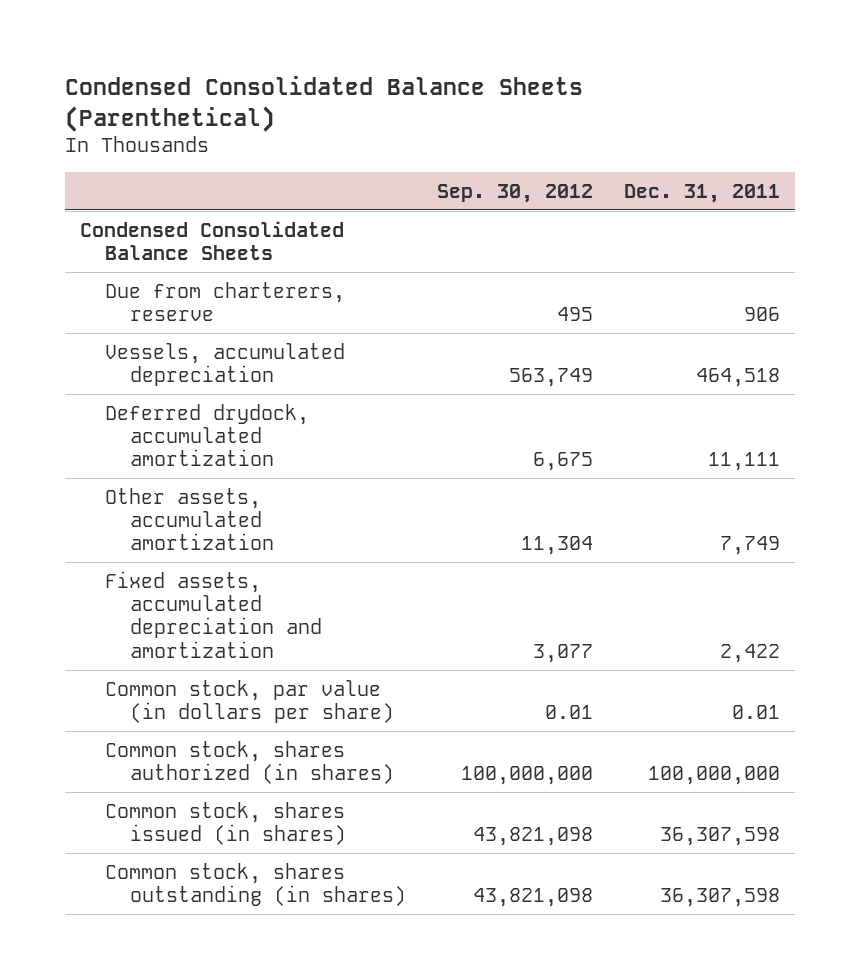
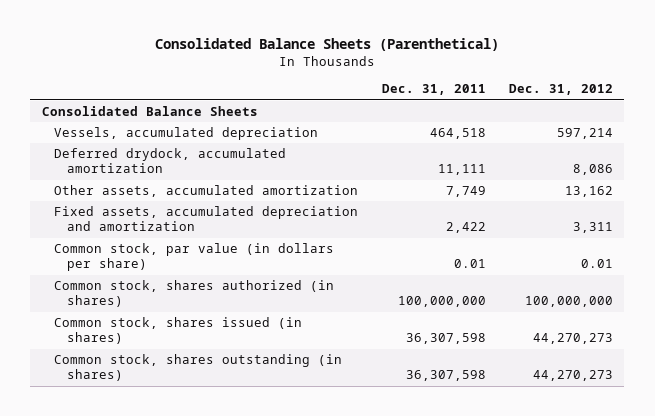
[64,76,583,132] Condensed Consolidated Balance Sheets (Parenthetical) -> [155,38,500,52] Consolidated Balance Sheets (Parenthetical)
[436,183,593,203] Sep. 30, 2012 -> none
none -> [508,84,613,96] Dec. 31, 2012
[104,281,345,322] Due from charterers, reserve -> none
[80,220,345,261] Condensed Consolidated Balance Sheets -> [41,106,258,117] Consolidated Balance Sheets

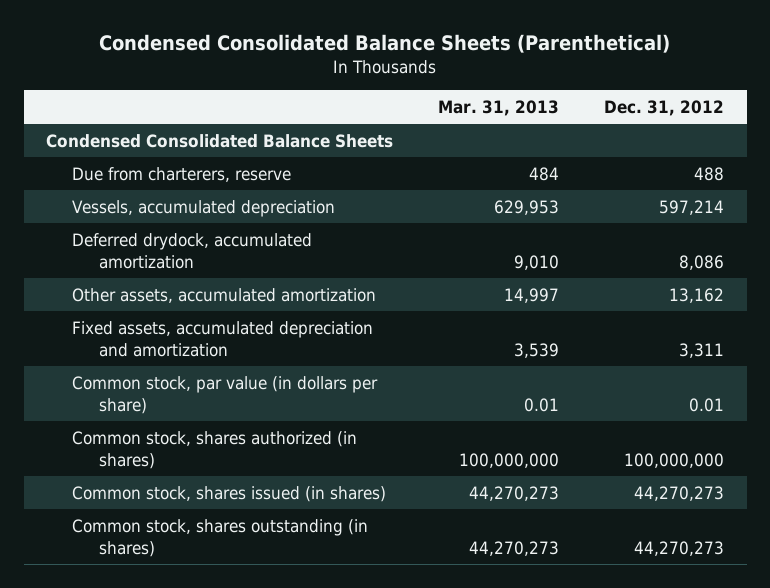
[155,38,500,52] Consolidated Balance Sheets (Parenthetical) -> [99,33,671,53] Condensed Consolidated Balance Sheets (Parenthetical)
[381,84,486,96] Dec. 31, 2011 -> none
none -> [438,99,560,116] Mar. 31, 2013
[41,106,258,117] Consolidated Balance Sheets -> [46,133,394,148] Condensed Consolidated Balance Sheets
none -> [72,166,292,182] Due from charterers, reserve

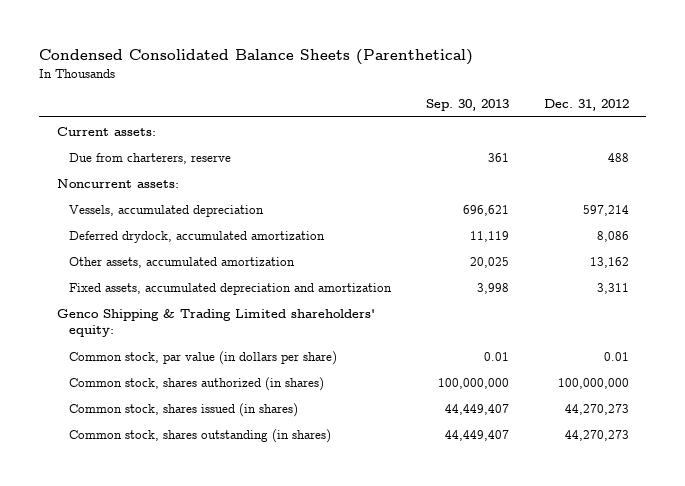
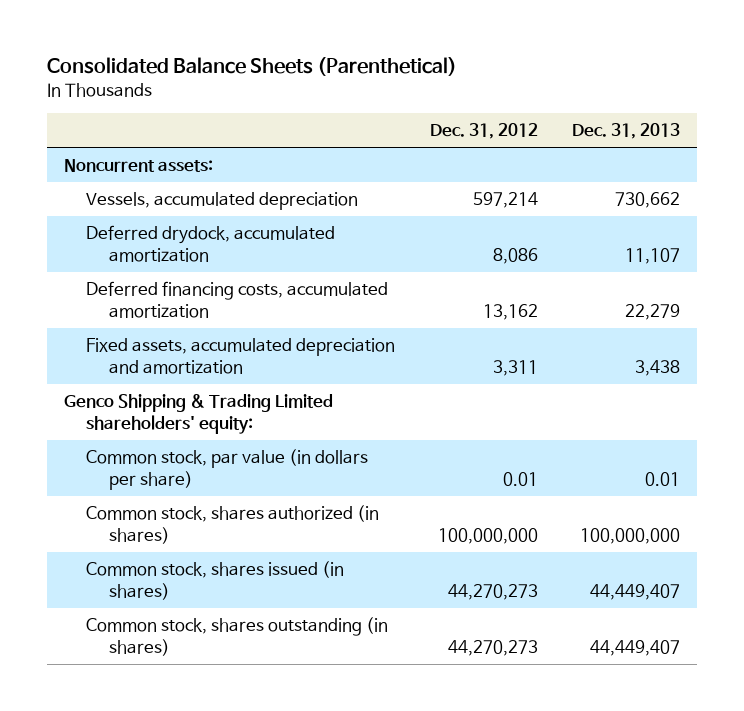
[39,48,474,65] Condensed Consolidated Balance Sheets (Parenthetical) -> [46,57,457,77] Consolidated Balance Sheets (Parenthetical)
[425,99,509,112] Sep. 30, 2013 -> none
none -> [571,123,680,140] Dec. 31, 2013
[56,126,156,136] Current assets: -> none
[68,152,231,164] Due from charterers, reserve -> none
[68,256,295,268] Other assets, accumulated amortization -> [86,281,389,318] Deferred financing costs, accumulated amortization

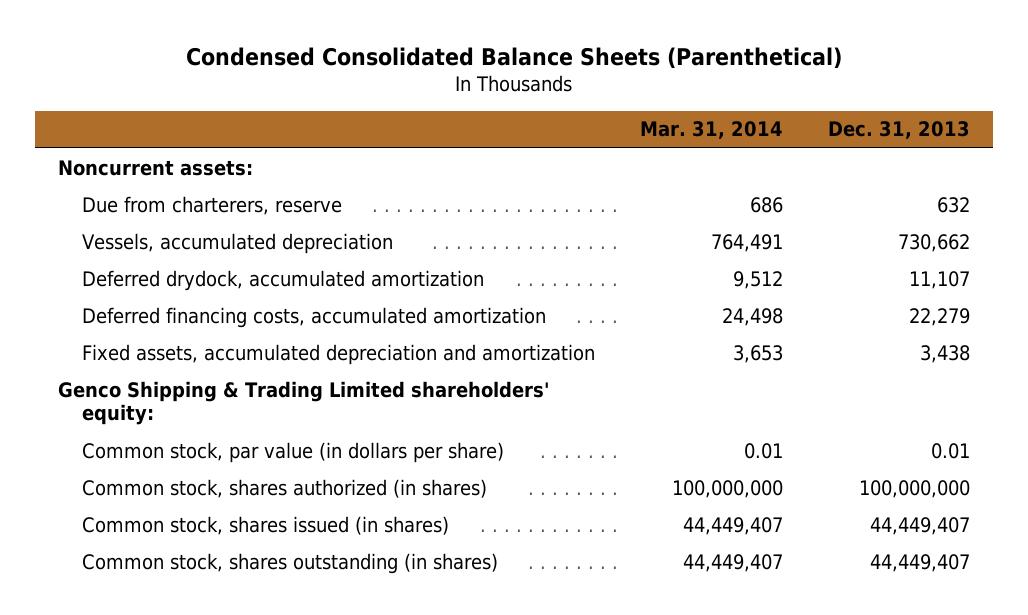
[46,57,457,77] Consolidated Balance Sheets (Parenthetical) -> [185,47,842,70] Condensed Consolidated Balance Sheets (Parenthetical)
[429,123,538,140] Dec. 31, 2012 -> none
none -> [640,121,784,140] Mar. 31, 2014
none -> [82,195,343,215] Due from charterers, reserve

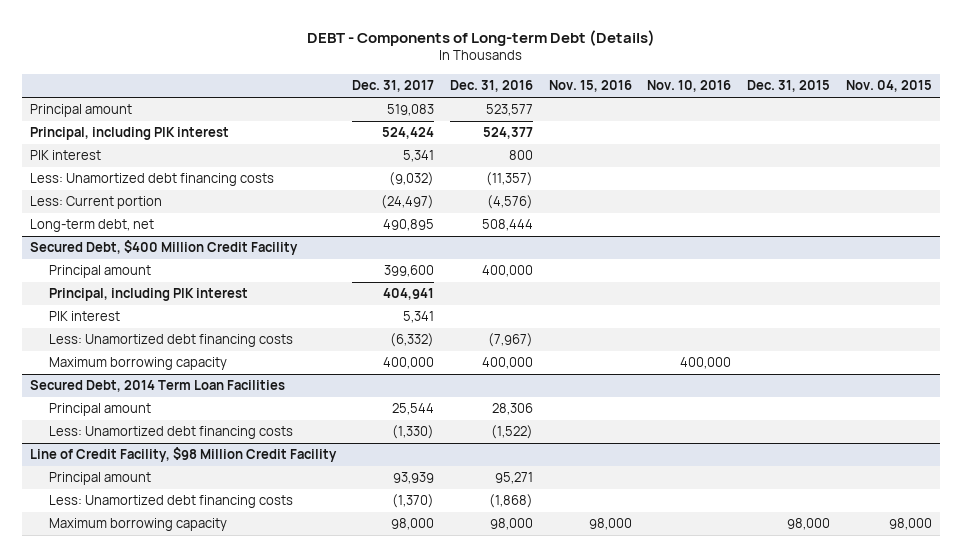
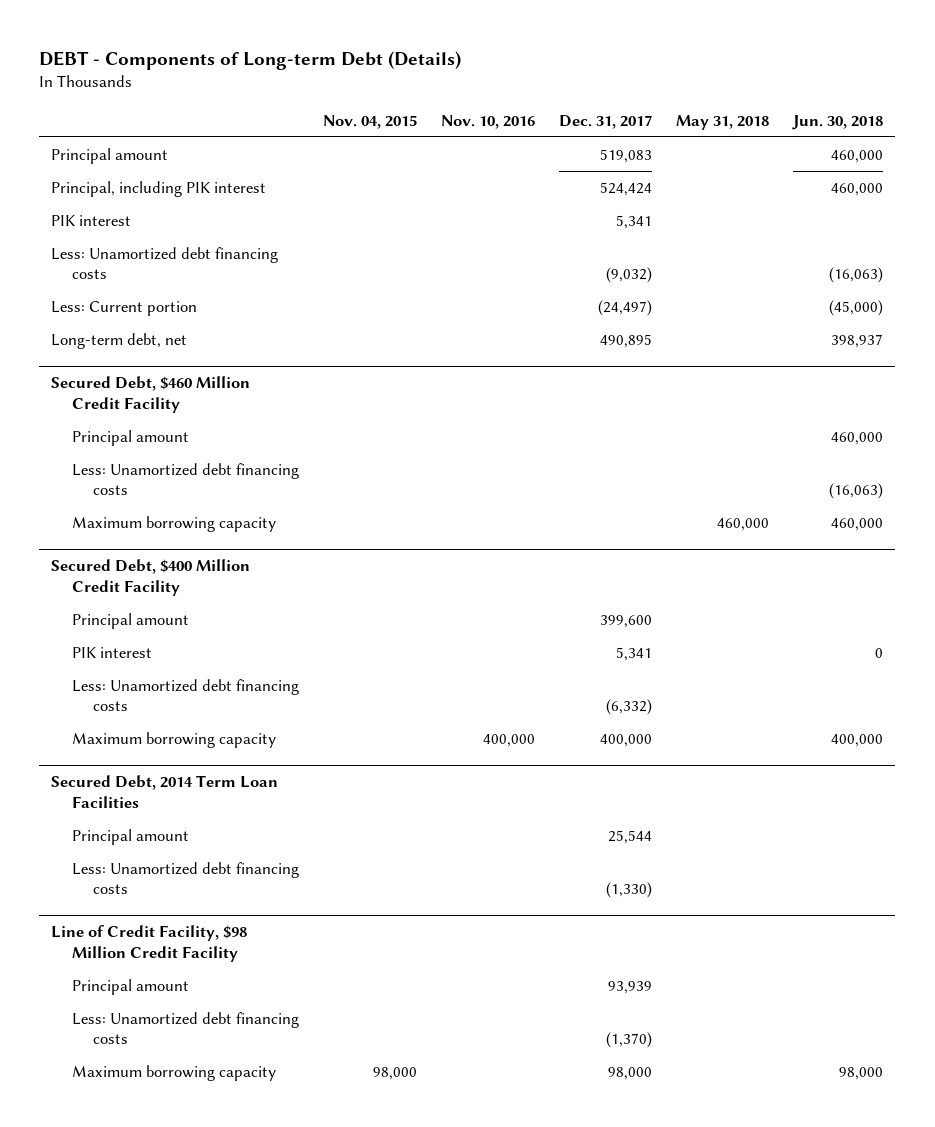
[449,80,533,93] Dec. 31, 2016 -> none
[548,80,632,93] Nov. 15, 2016 -> none
[747,80,831,93] Dec. 31, 2015 -> none
none -> [676,114,770,130] May 31, 2018
none -> [792,114,884,130] Jun. 30, 2018
none -> [51,376,251,413] Secured Debt, $460 Million Credit Facility
none -> [72,429,190,446] Principal amount
none -> [72,462,300,496] Less: Unamortized debt financing costs
none -> [72,515,277,532] Maximum borrowing capacity
[49,288,249,302] Principal, including PIK interest -> none

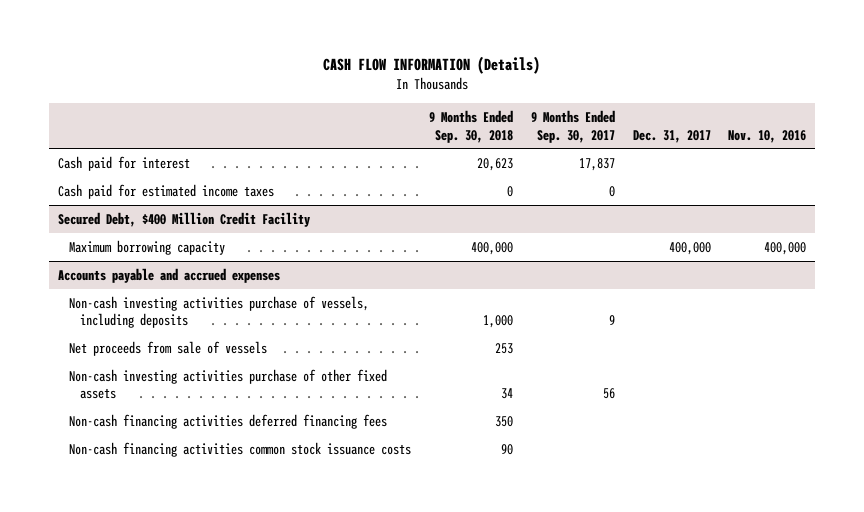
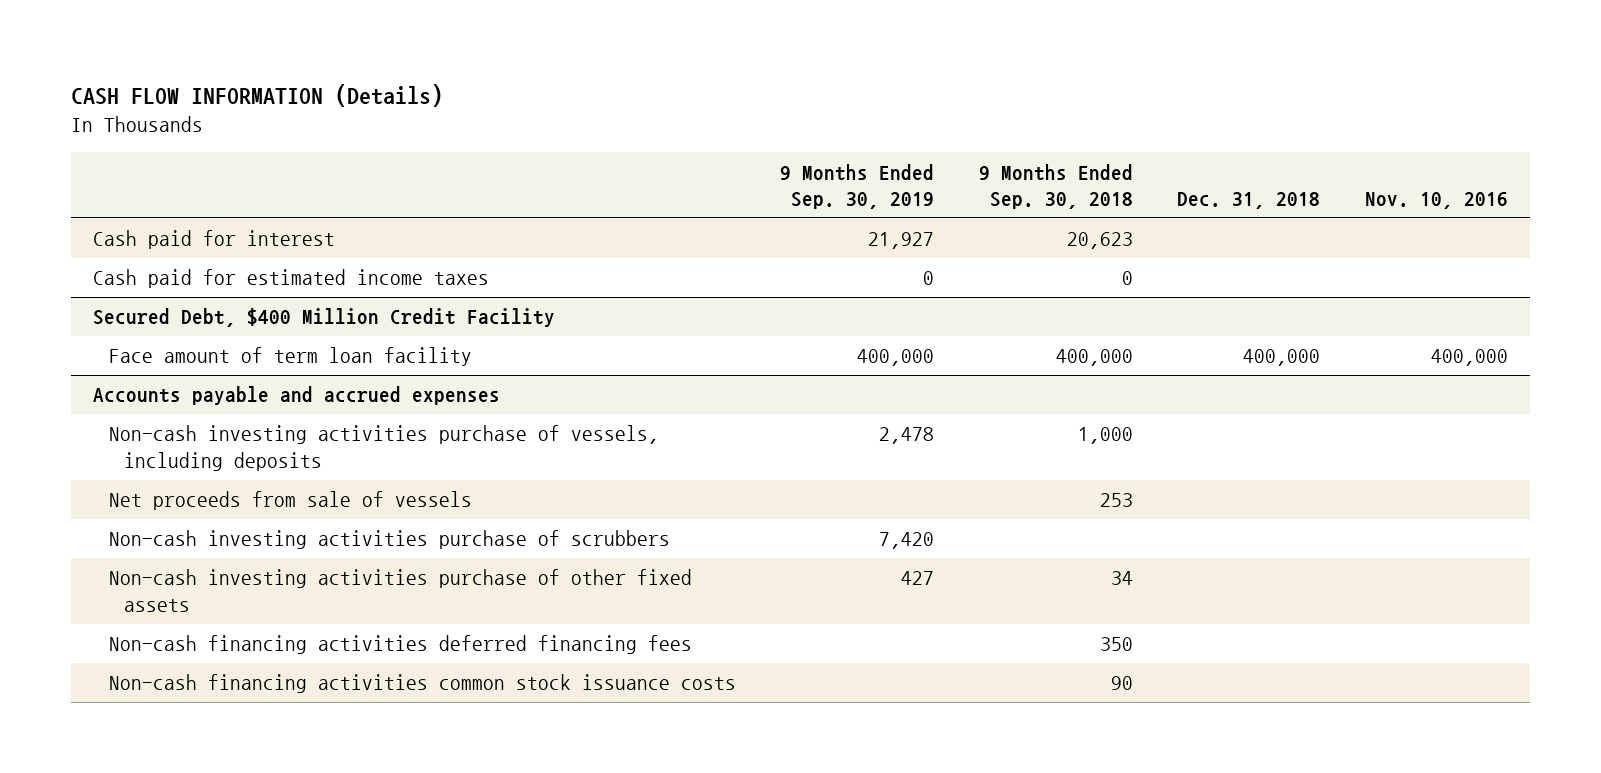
[530,109,615,143] 9 Months Ended Sep. 30, 2017 -> none
[632,129,711,143] Dec. 31, 2017 -> none
none -> [780,163,935,209] 9 Months Ended Sep. 30, 2019
none -> [1177,191,1321,209] Dec. 31, 2018
[69,239,226,255] Maximum borrowing capacity -> [108,347,472,367] Face amount of term loan facility
none -> [108,530,670,550] Non-cash investing activities purchase of scrubbers

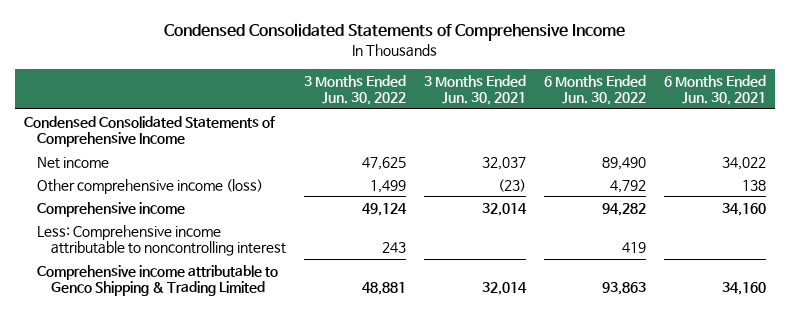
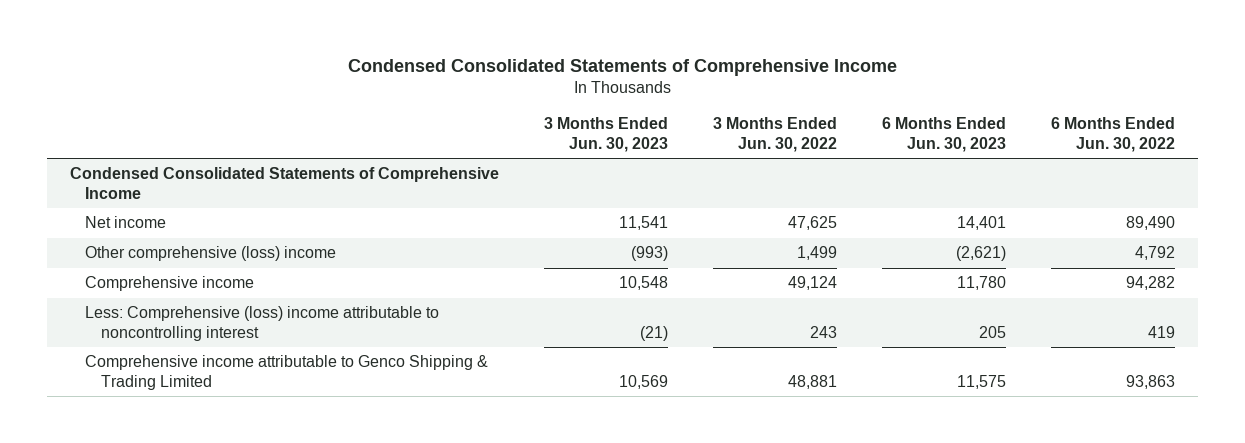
[423,74,526,106] 3 Months Ended Jun. 30, 2021 -> none
[663,74,766,106] 6 Months Ended Jun. 30, 2021 -> none
none -> [544,117,669,152] 3 Months Ended Jun. 30, 2023
none -> [882,117,1007,152] 6 Months Ended Jun. 30, 2023
[37,178,264,194] Other comprehensive income (loss) -> [85,246,337,262] Other comprehensive (loss) income
[37,224,286,257] Less: Comprehensive income attributable to noncontrolling interest -> [85,306,440,341] Less: Comprehensive (loss) income attributable to noncontrolling interest

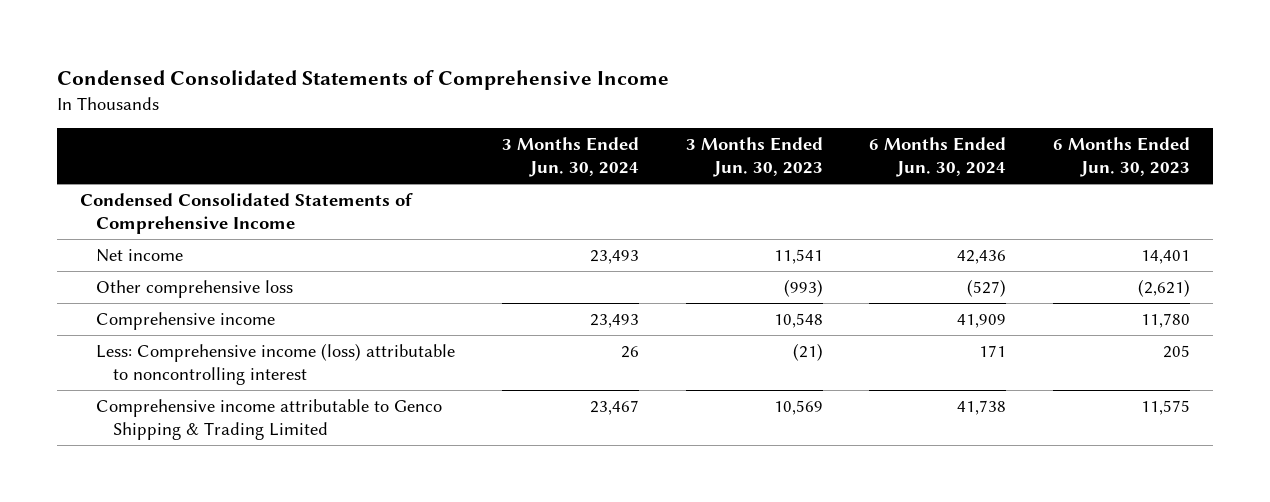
[713,117,838,152] 3 Months Ended Jun. 30, 2022 -> none
[1051,117,1176,152] 6 Months Ended Jun. 30, 2022 -> none
none -> [501,136,639,178] 3 Months Ended Jun. 30, 2024
none -> [869,136,1007,178] 6 Months Ended Jun. 30, 2024
[85,246,337,262] Other comprehensive (loss) income -> [96,279,294,298] Other comprehensive loss
[85,306,440,341] Less: Comprehensive (loss) income attributable to noncontrolling interest -> [96,342,456,386] Less: Comprehensive income (loss) attributable to noncontrolling interest

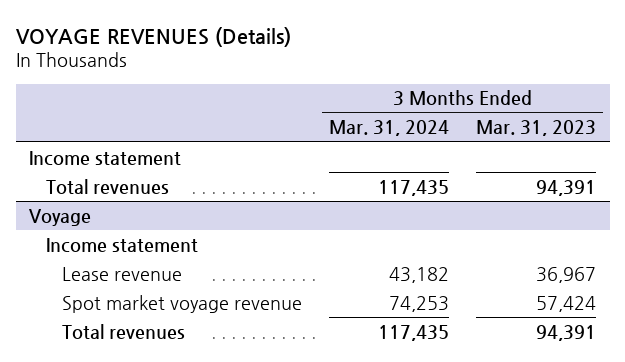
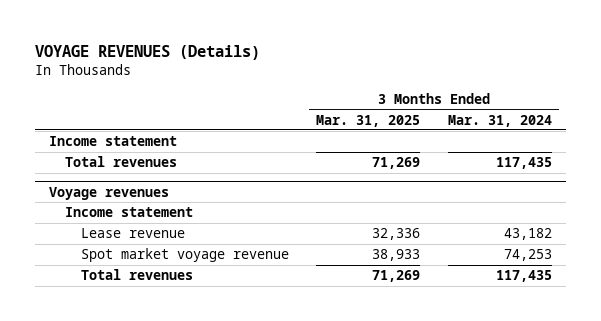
[476,120,597,137] Mar. 31, 2023 -> none
none -> [316,114,421,127] Mar. 31, 2025
[29,208,92,226] Voyage -> [49,186,170,200] Voyage revenues

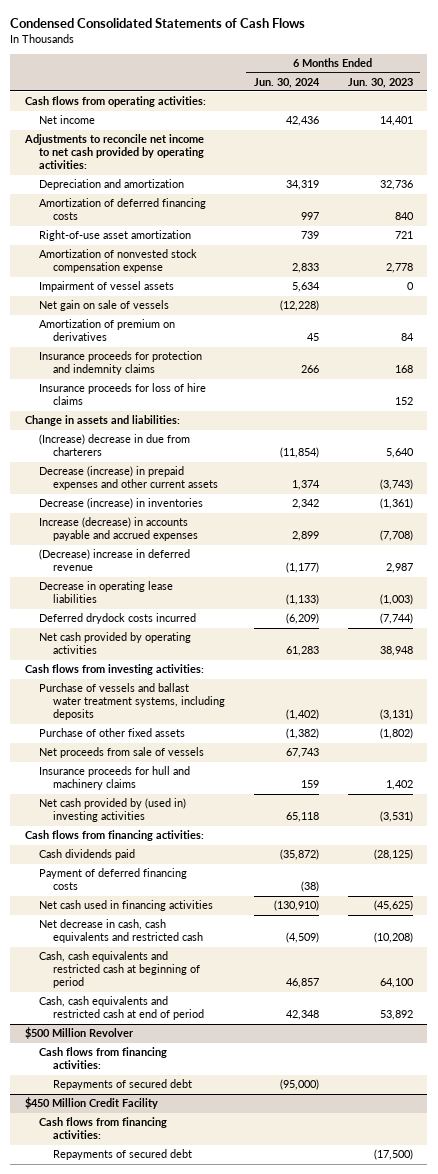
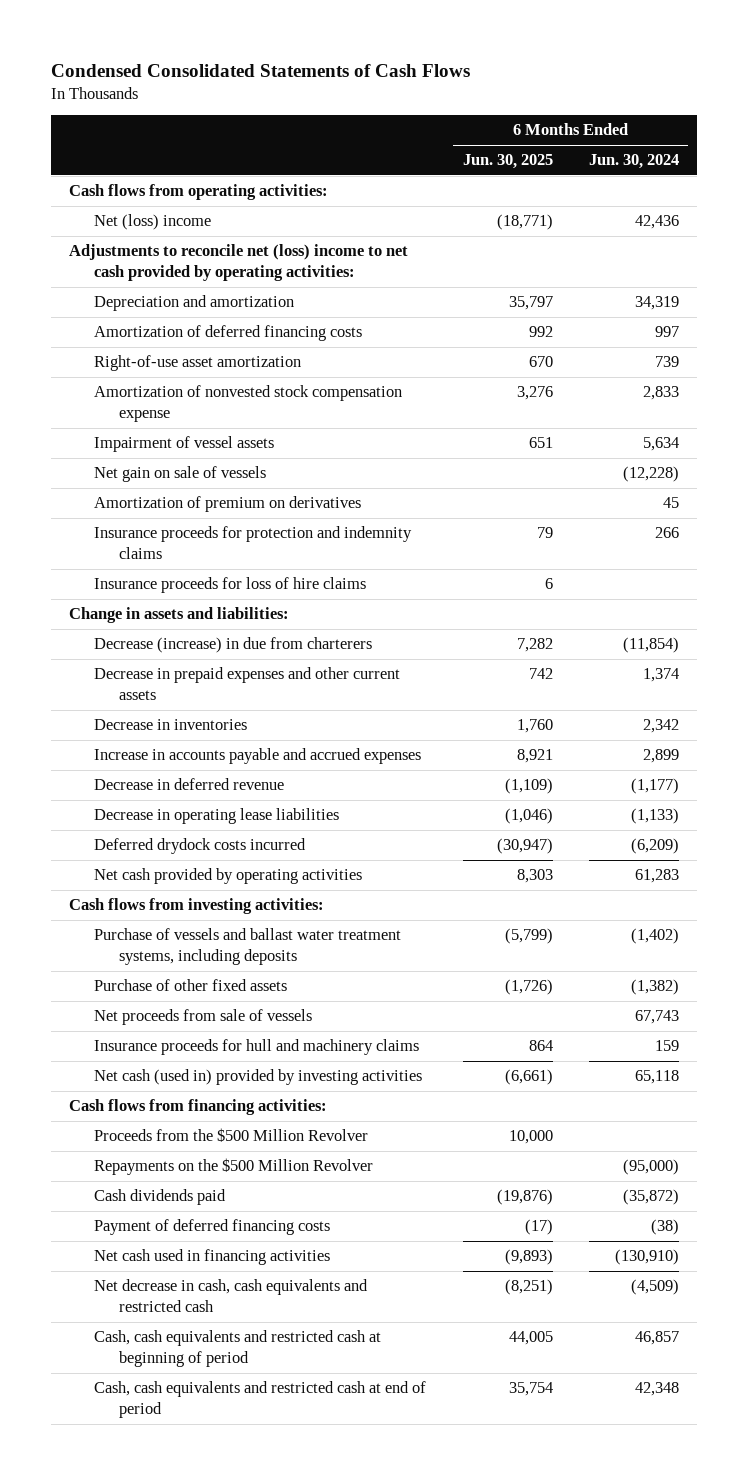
[347,77,413,88] Jun. 30, 2023 -> none
none -> [462,154,553,170] Jun. 30, 2025
[38,115,95,125] Net income -> [94,214,212,231] Net (loss) income
[23,134,204,170] Adjustments to reconcile net income to net cash provided by operating activities: -> [69,244,409,282] Adjustments to reconcile net (loss) income to net cash provided by operating activities:
[38,434,190,457] (Increase) decrease in due from charterers -> [94,637,373,654] Decrease (increase) in due from charterers
[38,466,218,491] Decrease (increase) in prepaid expenses and other current assets -> [94,667,401,701] Decrease in prepaid expenses and other current assets
[38,498,203,510] Decrease (increase) in inventories -> [94,719,248,731] Decrease in inventories
[38,517,198,542] Increase (decrease) in accounts payable and accrued expenses -> [94,748,422,765] Increase in accounts payable and accrued expenses
[38,549,190,572] (Decrease) increase in deferred revenue -> [94,778,285,791] Decrease in deferred revenue
[38,798,186,823] Net cash provided by (used in) investing activities -> [94,1069,423,1086] Net cash (used in) provided by investing activities
none -> [94,1128,369,1143] Proceeds from the $500 Million Revolver
none -> [94,1158,374,1176] Repayments on the $500 Million Revolver
[24,1027,134,1040] $500 Million Revolver -> none
[38,1047,167,1070] Cash flows from financing activities: -> none
[52,1079,192,1091] Repayments of secured debt -> none
[24,1097,158,1110] $450 Million Credit Facility -> none
[38,1117,167,1140] Cash flows from financing activities: -> none
[52,1149,192,1161] Repayments of secured debt -> none

